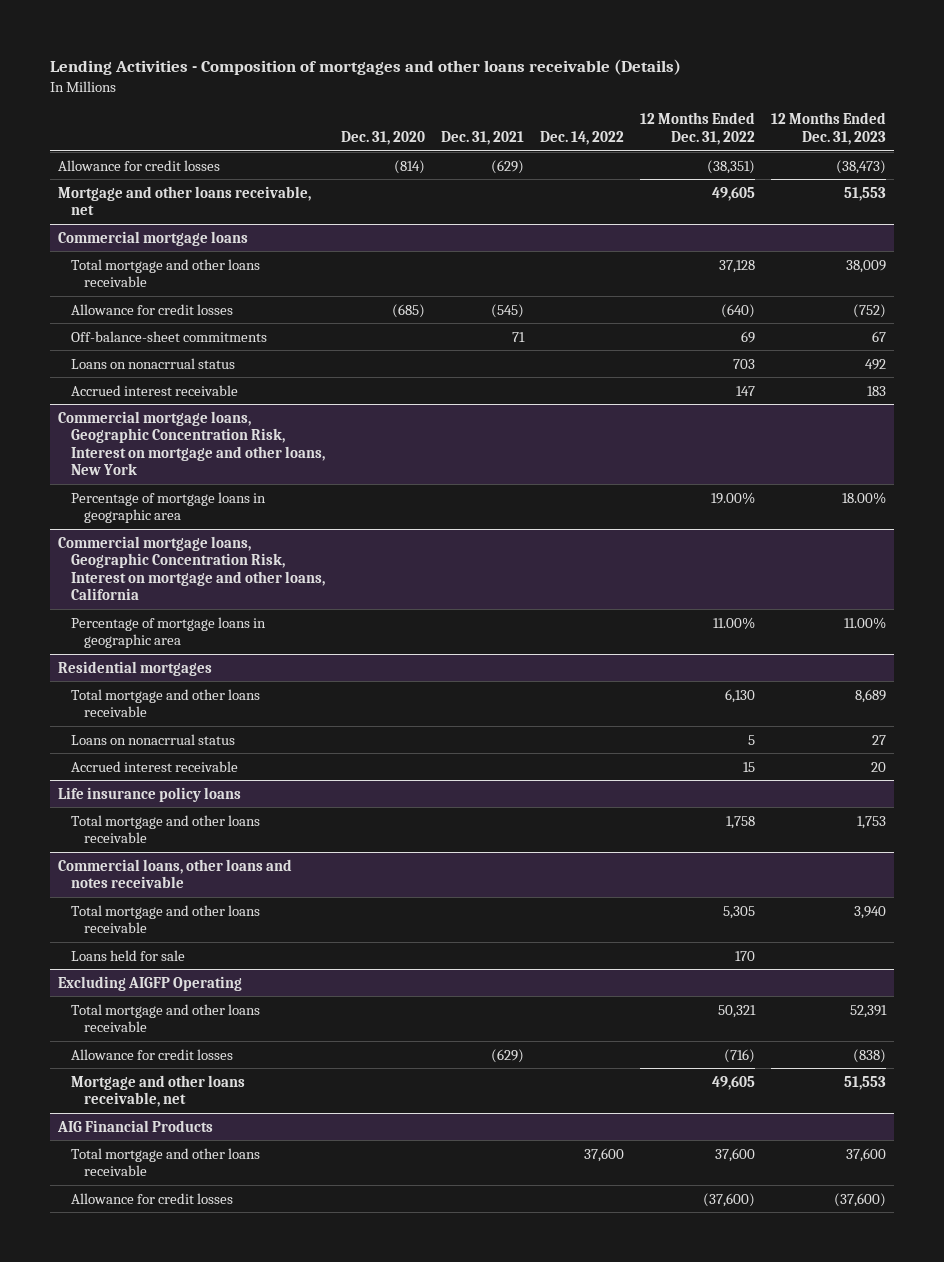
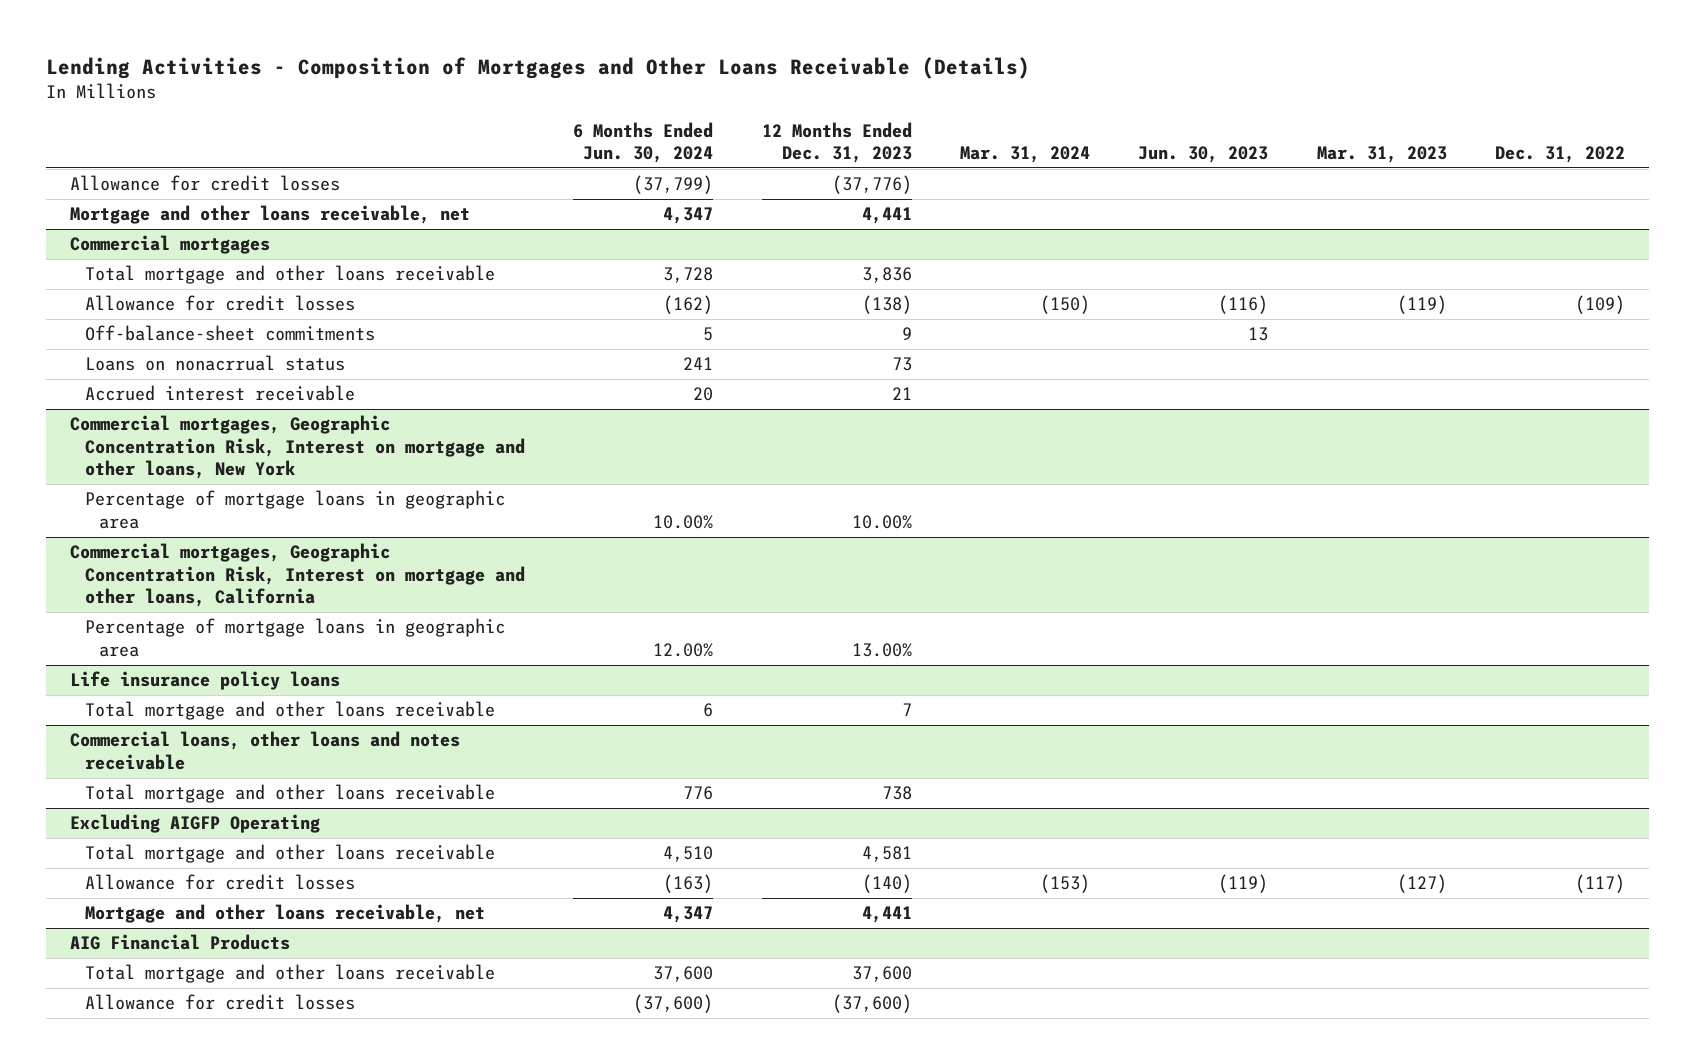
[49,59,681,76] Lending Activities - Composition of mortgages and other loans receivable (Details) -> [45,56,1030,79] Lending Activities - Composition of Mortgages and Other Loans Receivable (Details)
[341,131,426,146] Dec. 31, 2020 -> none
[440,131,524,146] Dec. 31, 2021 -> none
[539,131,624,146] Dec. 14, 2022 -> none
[639,112,755,146] 12 Months Ended Dec. 31, 2022 -> none
none -> [573,121,714,164] 6 Months Ended Jun. 30, 2024
none -> [959,146,1090,164] Mar. 31, 2024
none -> [1138,146,1269,164] Jun. 30, 2023
none -> [1316,146,1447,164] Mar. 31, 2023
none -> [1495,146,1626,164] Dec. 31, 2022
[57,660,212,676] Residential mortgages -> none
[71,688,261,718] Total mortgage and other loans receivable -> none
[71,733,236,745] Loans on nonacrrual status -> none
[71,760,239,772] Accrued interest receivable -> none
[835,159,886,174] (38,473) -> [831,175,912,195] (37,776)
[843,186,886,201] 51,553 -> [861,207,912,225] 4,441
[57,230,248,246] Commercial mortgage loans -> [69,235,270,255] Commercial mortgages
[845,259,886,273] 38,009 -> [861,267,912,284] 3,836
[852,303,886,318] (752) -> [861,295,912,315] (138)
[871,330,886,342] 67 -> [901,327,912,341] 9
[864,358,886,370] 492 -> [891,357,912,372] 73
[866,385,886,396] 183 -> [891,387,912,401] 21
[57,410,326,476] Commercial mortgage loans, Geographic Concentration Risk, Interest on mortgage and other loans, New York -> [69,415,525,479] Commercial mortgages, Geographic Concentration Risk, Interest on mortgage and other loans, New York
[841,491,886,504] 18.00% -> [851,514,912,529] 10.00%
[57,535,326,601] Commercial mortgage loans, Geographic Concentration Risk, Interest on mortgage and other loans, California -> [69,543,525,607] Commercial mortgages, Geographic Concentration Risk, Interest on mortgage and other loans, California
[843,616,886,629] 11.00% -> [851,642,912,657] 13.00%
[856,815,886,829] 1,753 -> [901,703,912,717] 7
[71,949,186,961] Loans held for sale -> none
[853,905,886,919] 3,940 -> [881,786,912,801] 738
[849,1004,887,1018] 52,391 -> [861,846,912,863] 4,581
[852,1048,886,1063] (838) -> [861,874,912,894] (140)
[843,1075,886,1090] 51,553 -> [861,906,912,924] 4,441

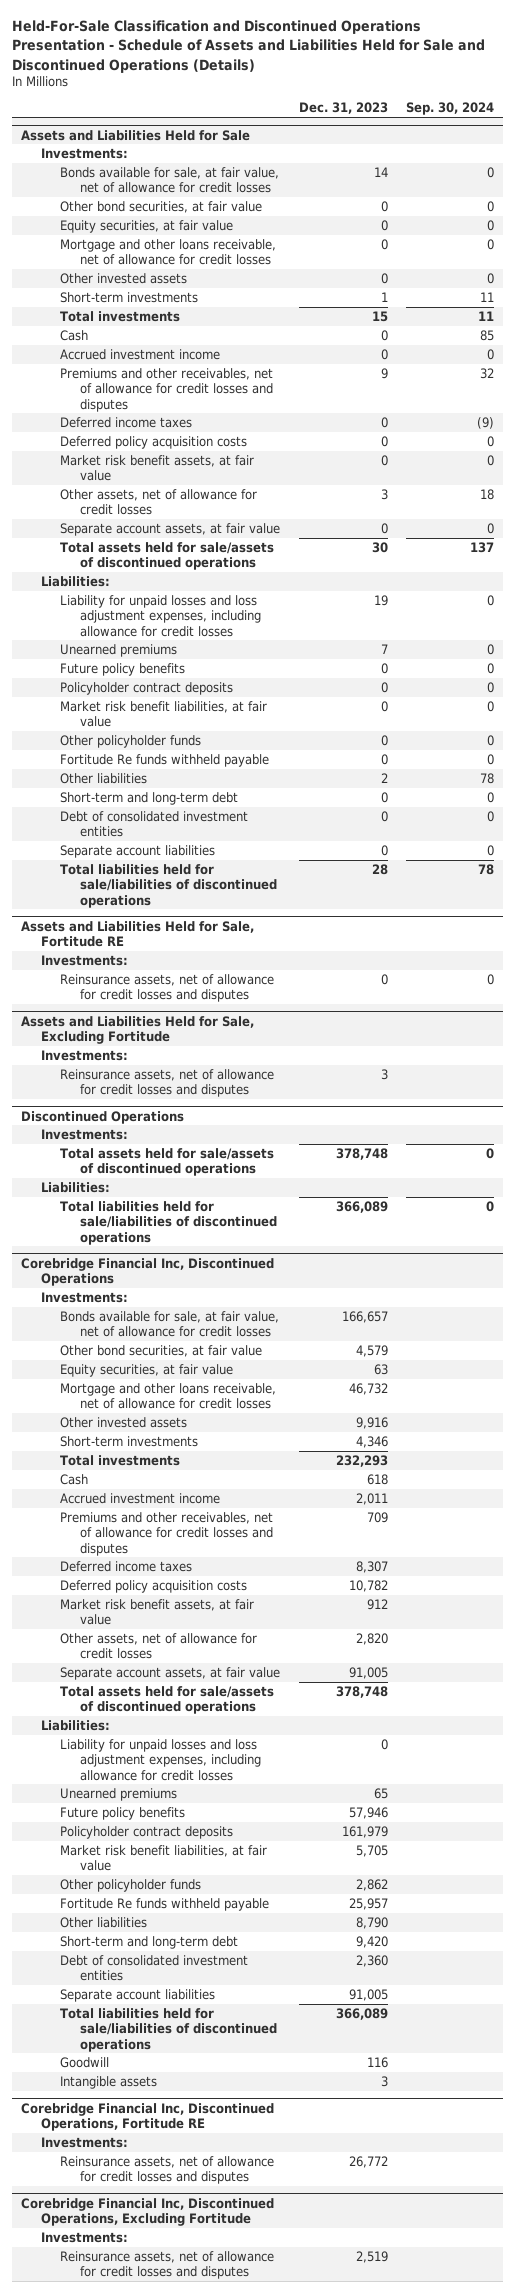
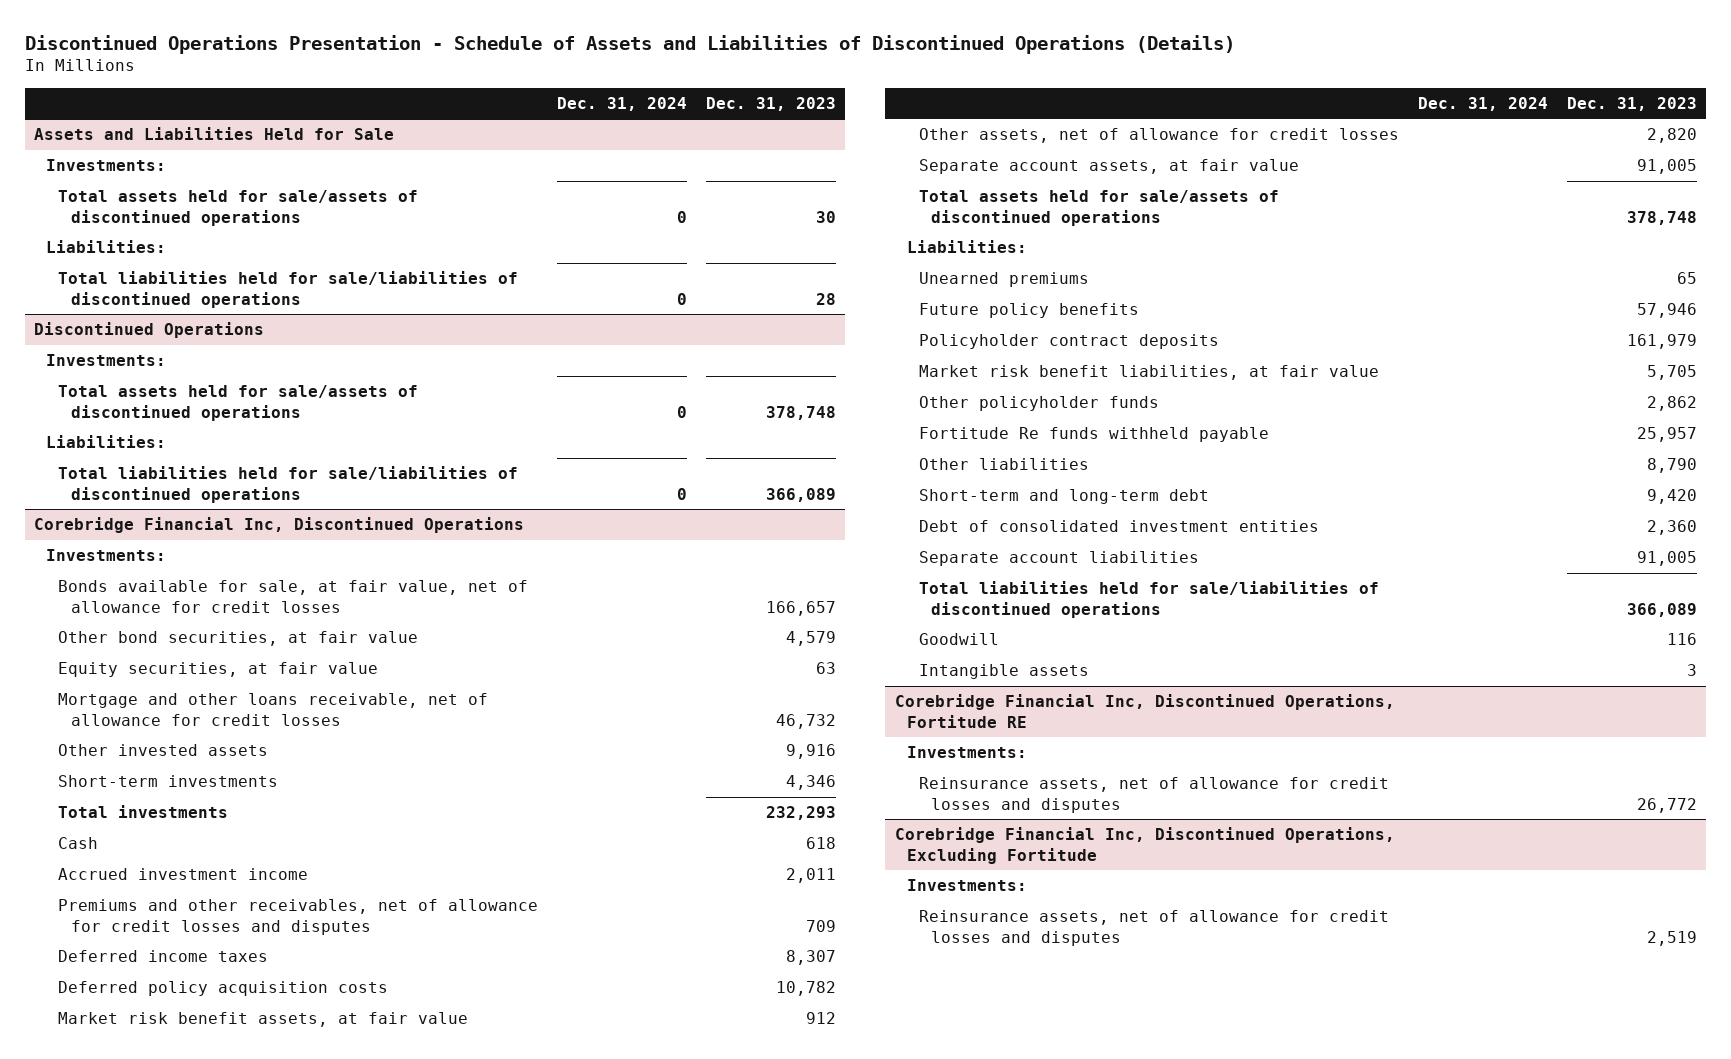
[12,20,486,73] Held-For-Sale Classification and Discontinued Operations Presentation - Schedule of Assets and Liabilities Held for Sale and Discontinued Operations (Details) -> [24,34,1235,54] Discontinued Operations Presentation - Schedule of Assets and Liabilities of Discontinued Operations (Details)
[405,102,494,116] Sep. 30, 2024 -> none
none -> [557,96,688,111] Dec. 31, 2024
[60,166,280,194] Bonds available for sale, at fair value, net of allowance for credit losses -> none
[60,200,263,213] Other bond securities, at fair value -> none
[60,219,234,233] Equity securities, at fair value -> none
[60,238,277,266] Mortgage and other loans receivable, net of allowance for credit losses -> none
[60,272,188,284] Other invested assets -> none
[60,291,199,303] Short-term investments -> none
[60,310,181,322] Total investments -> none
[60,329,89,341] Cash -> none
[60,348,221,360] Accrued investment income -> none
[60,367,274,412] Premiums and other receivables, net of allowance for credit losses and disputes -> none
[60,416,193,428] Deferred income taxes -> none
[60,435,248,449] Deferred policy acquisition costs -> none
[60,454,255,482] Market risk benefit assets, at fair value -> none
[60,488,258,516] Other assets, net of allowance for credit losses -> none
[60,522,281,536] Separate account assets, at fair value -> none
[60,594,262,637] Liability for unpaid losses and loss adjustment expenses, including allowance for credit losses -> none
[60,643,178,657] Unearned premiums -> none
[60,662,186,676] Future policy benefits -> none
[60,681,234,695] Policyholder contract deposits -> none
[60,700,268,728] Market risk benefit liabilities, at fair value -> none
[60,734,202,748] Other policyholder funds -> none
[60,753,270,767] Fortitude Re funds withheld payable -> none
[60,772,148,784] Other liabilities -> none
[60,791,239,805] Short-term and long-term debt -> none
[60,810,249,838] Debt of consolidated investment entities -> none
[60,844,216,858] Separate account liabilities -> none
[21,920,255,947] Assets and Liabilities Held for Sale, Fortitude RE -> none
[40,954,128,966] Investments: -> none
[60,973,275,1003] Reinsurance assets, net of allowance for credit losses and disputes -> none
[21,1015,255,1044] Assets and Liabilities Held for Sale, Excluding Fortitude -> none
[40,1049,128,1061] Investments: -> none
[60,1068,275,1098] Reinsurance assets, net of allowance for credit losses and disputes -> none
[60,1738,262,1781] Liability for unpaid losses and loss adjustment expenses, including allowance for credit losses -> none

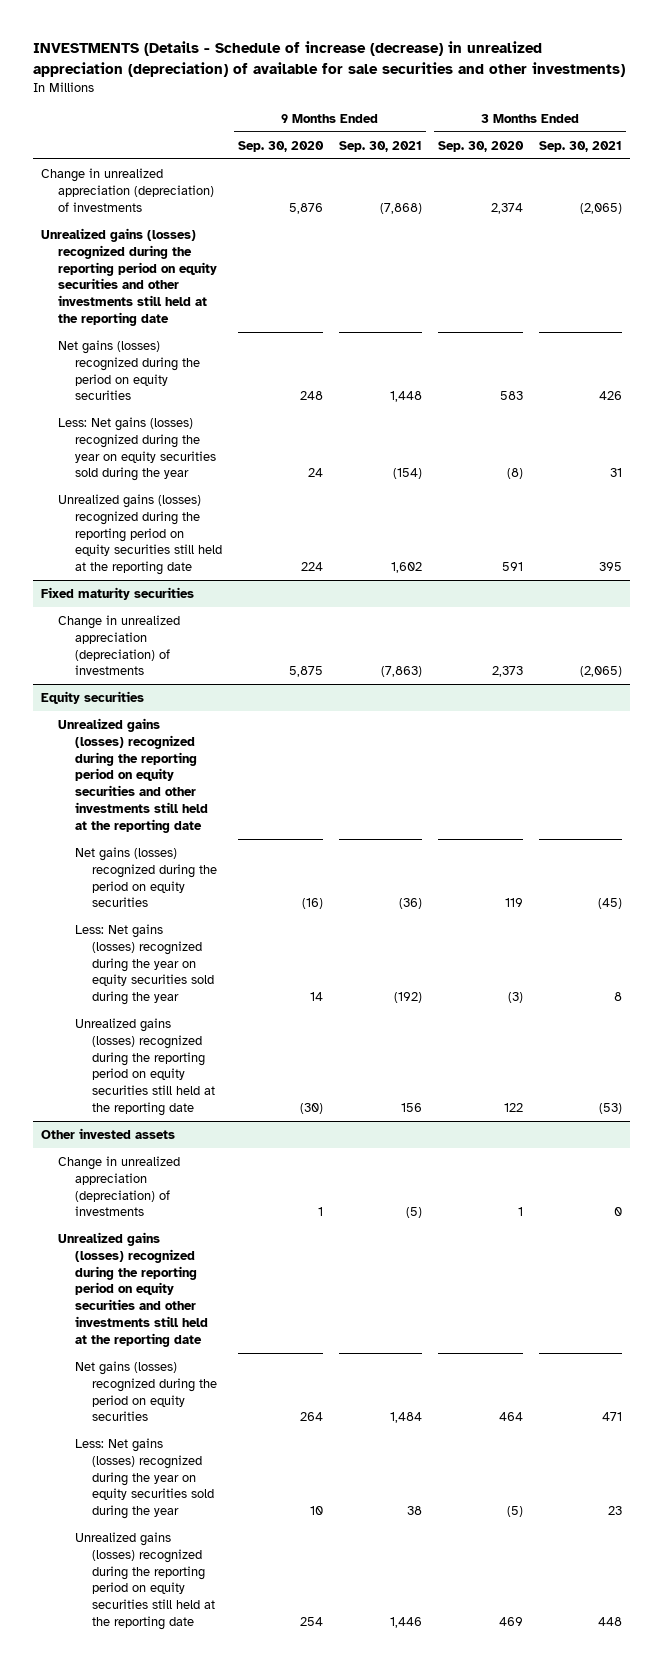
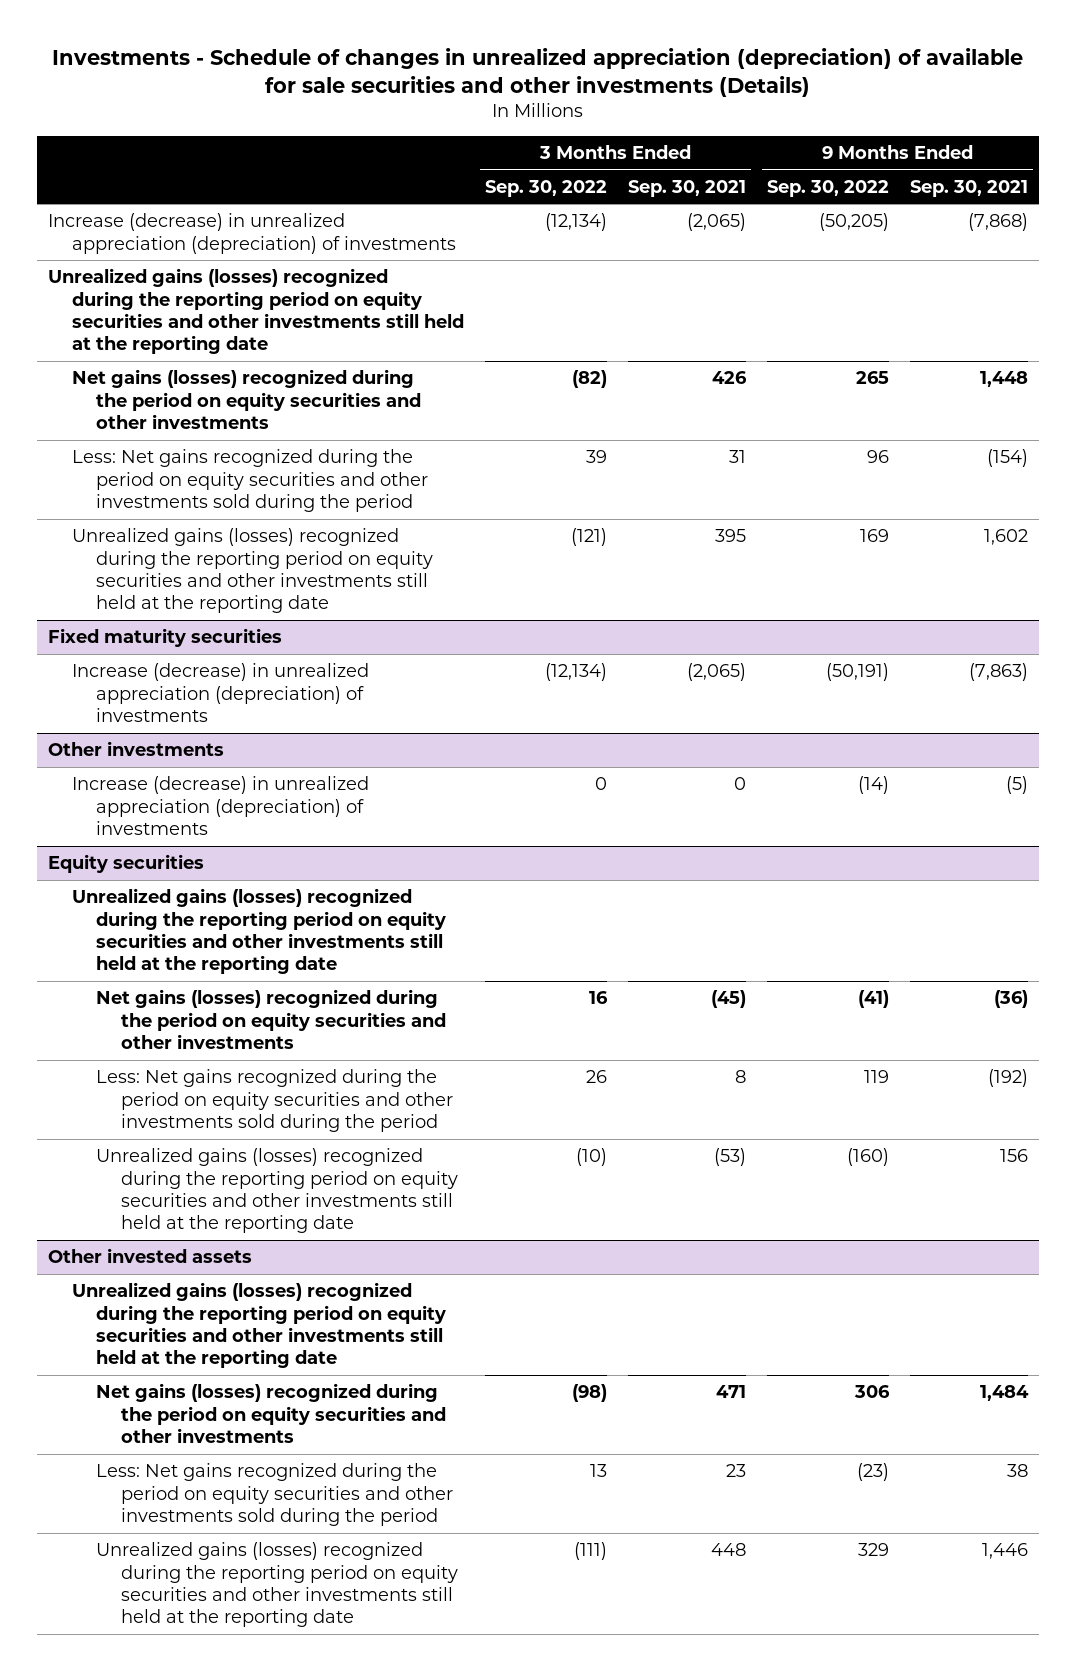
[32,41,625,77] INVESTMENTS (Details - Schedule of increase (decrease) in unrealized appreciation (depreciation) of available for sale securities and other investments) -> [51,48,1023,98] Investments - Schedule of changes in unrealized appreciation (depreciation) of available for sale securities and other investments (Details)
[237,140,324,152] Sep. 30, 2020 -> none
[437,140,524,152] Sep. 30, 2020 -> none
none -> [484,179,607,197] Sep. 30, 2022
none -> [767,179,890,197] Sep. 30, 2022
[40,167,214,212] Change in unrealized appreciation (depreciation) of investments -> [47,213,456,254] Increase (decrease) in unrealized appreciation (depreciation) of investments
[57,339,200,401] Net gains (losses) recognized during the period on equity securities -> [71,369,422,430] Net gains (losses) recognized during the period on equity securities and other investments
[57,416,216,482] Less: Net gains (losses) recognized during the year on equity securities sold during the year -> [71,449,429,513] Less: Net gains recognized during the period on equity securities and other investments sold during the period
[57,493,222,576] Unrealized gains (losses) recognized during the reporting period on equity securities still held at the reporting date -> [71,528,434,614] Unrealized gains (losses) recognized during the reporting period on equity securities and other investments still held at the reporting date
[57,614,180,676] Change in unrealized appreciation (depreciation) of investments -> [71,663,369,723] Increase (decrease) in unrealized appreciation (depreciation) of investments
none -> [47,741,224,757] Other investments
none -> [71,776,369,836] Increase (decrease) in unrealized appreciation (depreciation) of investments
[74,846,217,908] Net gains (losses) recognized during the period on equity securities -> [96,989,446,1050] Net gains (losses) recognized during the period on equity securities and other investments
[74,923,214,1006] Less: Net gains (losses) recognized during the year on equity securities sold during the year -> [96,1069,453,1133] Less: Net gains recognized during the period on equity securities and other investments sold during the period
[74,1017,215,1117] Unrealized gains (losses) recognized during the reporting period on equity securities still held at the reporting date -> [96,1148,458,1234] Unrealized gains (losses) recognized during the reporting period on equity securities and other investments still held at the reporting date
[57,1155,180,1217] Change in unrealized appreciation (depreciation) of investments -> none
[74,1360,217,1422] Net gains (losses) recognized during the period on equity securities -> [96,1383,446,1444] Net gains (losses) recognized during the period on equity securities and other investments
[74,1437,214,1520] Less: Net gains (losses) recognized during the year on equity securities sold during the year -> [96,1463,453,1527] Less: Net gains recognized during the period on equity securities and other investments sold during the period
[74,1531,215,1631] Unrealized gains (losses) recognized during the reporting period on equity securities still held at the reporting date -> [96,1542,458,1628] Unrealized gains (losses) recognized during the reporting period on equity securities and other investments still held at the reporting date

